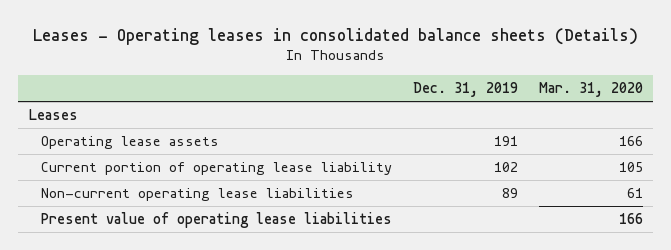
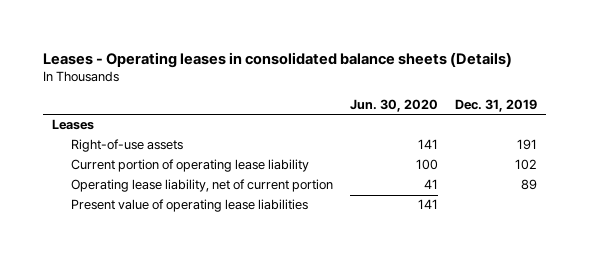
[538,81,643,97] Mar. 31, 2020 -> none
none -> [350,98,439,112] Jun. 30, 2020
[41,136,220,150] Operating lease assets -> [70,139,183,153] Right-of-use assets
[41,188,355,202] Non-current operating lease liabilities -> [70,179,333,193] Operating lease liability, net of current portion

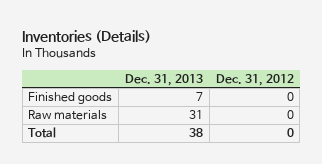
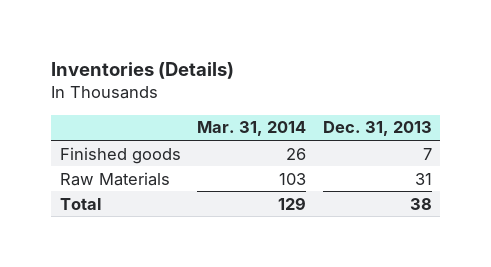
[215,73,294,86] Dec. 31, 2012 -> none
none -> [197,121,307,137] Mar. 31, 2014
[28,110,108,121] Raw materials -> [59,171,170,186] Raw Materials

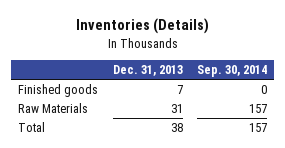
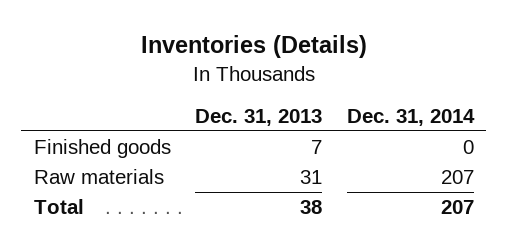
[197,65,268,78] Sep. 30, 2014 -> none
none -> [347,108,476,126] Dec. 31, 2014
[18,102,89,113] Raw Materials -> [33,168,164,184] Raw materials

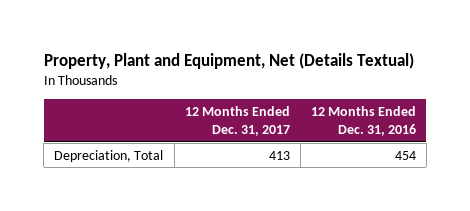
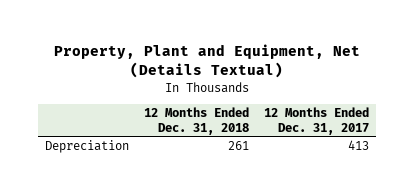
[310,106,416,137] 12 Months Ended Dec. 31, 2016 -> none
none -> [143,107,249,135] 12 Months Ended Dec. 31, 2018
[54,149,164,162] Depreciation, Total -> [44,140,129,154] Depreciation

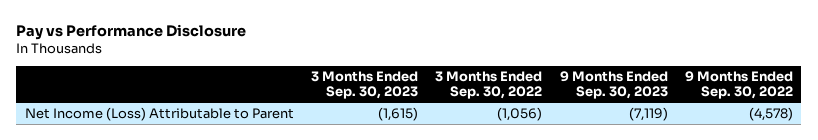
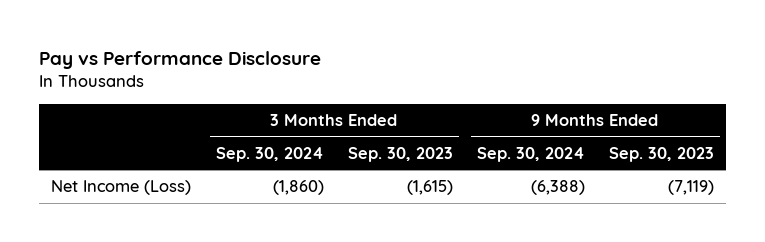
[435,71,543,100] 3 Months Ended Sep. 30, 2022 -> none
[684,71,793,100] 9 Months Ended Sep. 30, 2022 -> none
none -> [215,146,324,162] Sep. 30, 2024
none -> [476,146,585,162] Sep. 30, 2024
[24,107,294,122] Net Income (Loss) Attributable to Parent -> [51,180,192,196] Net Income (Loss)

